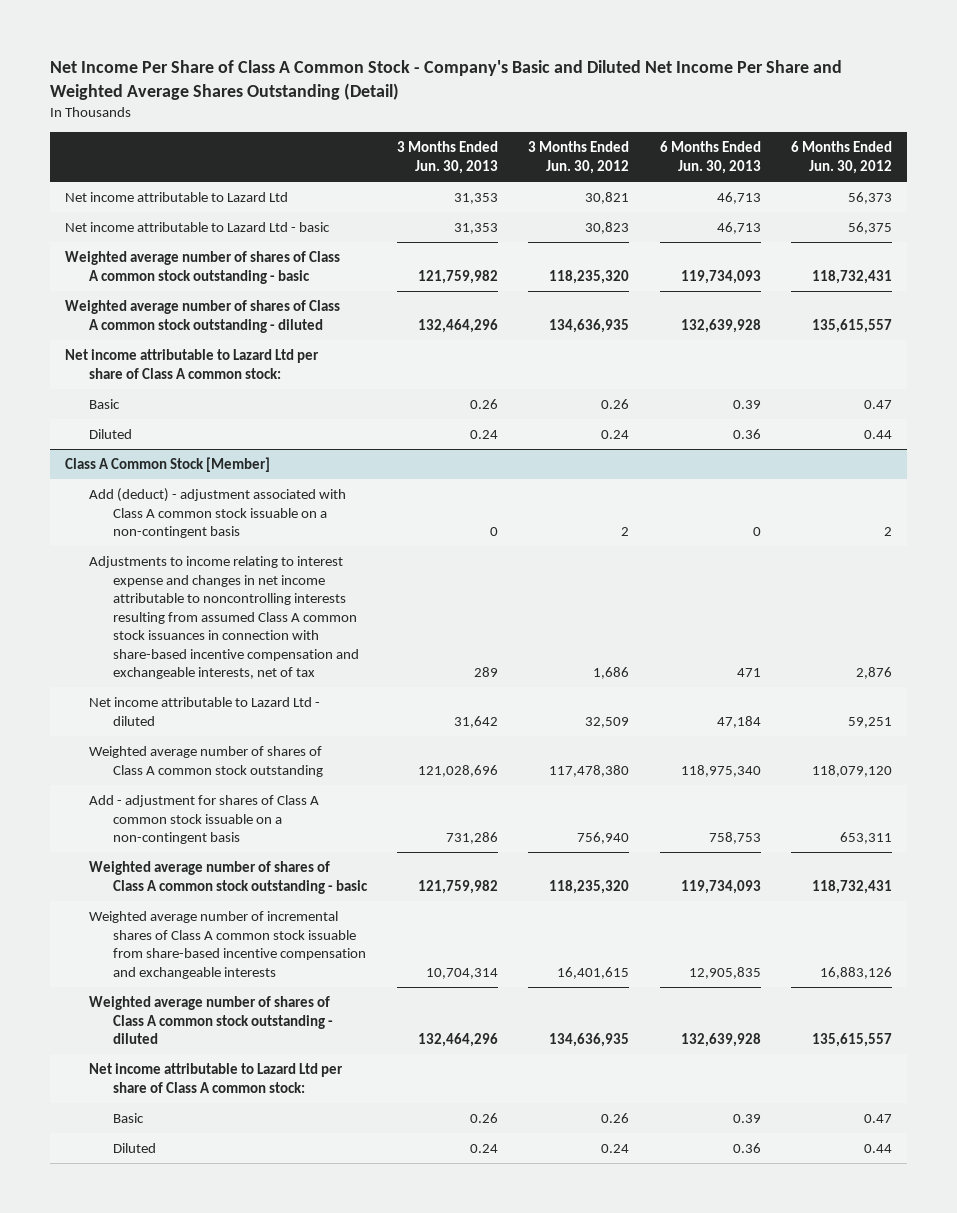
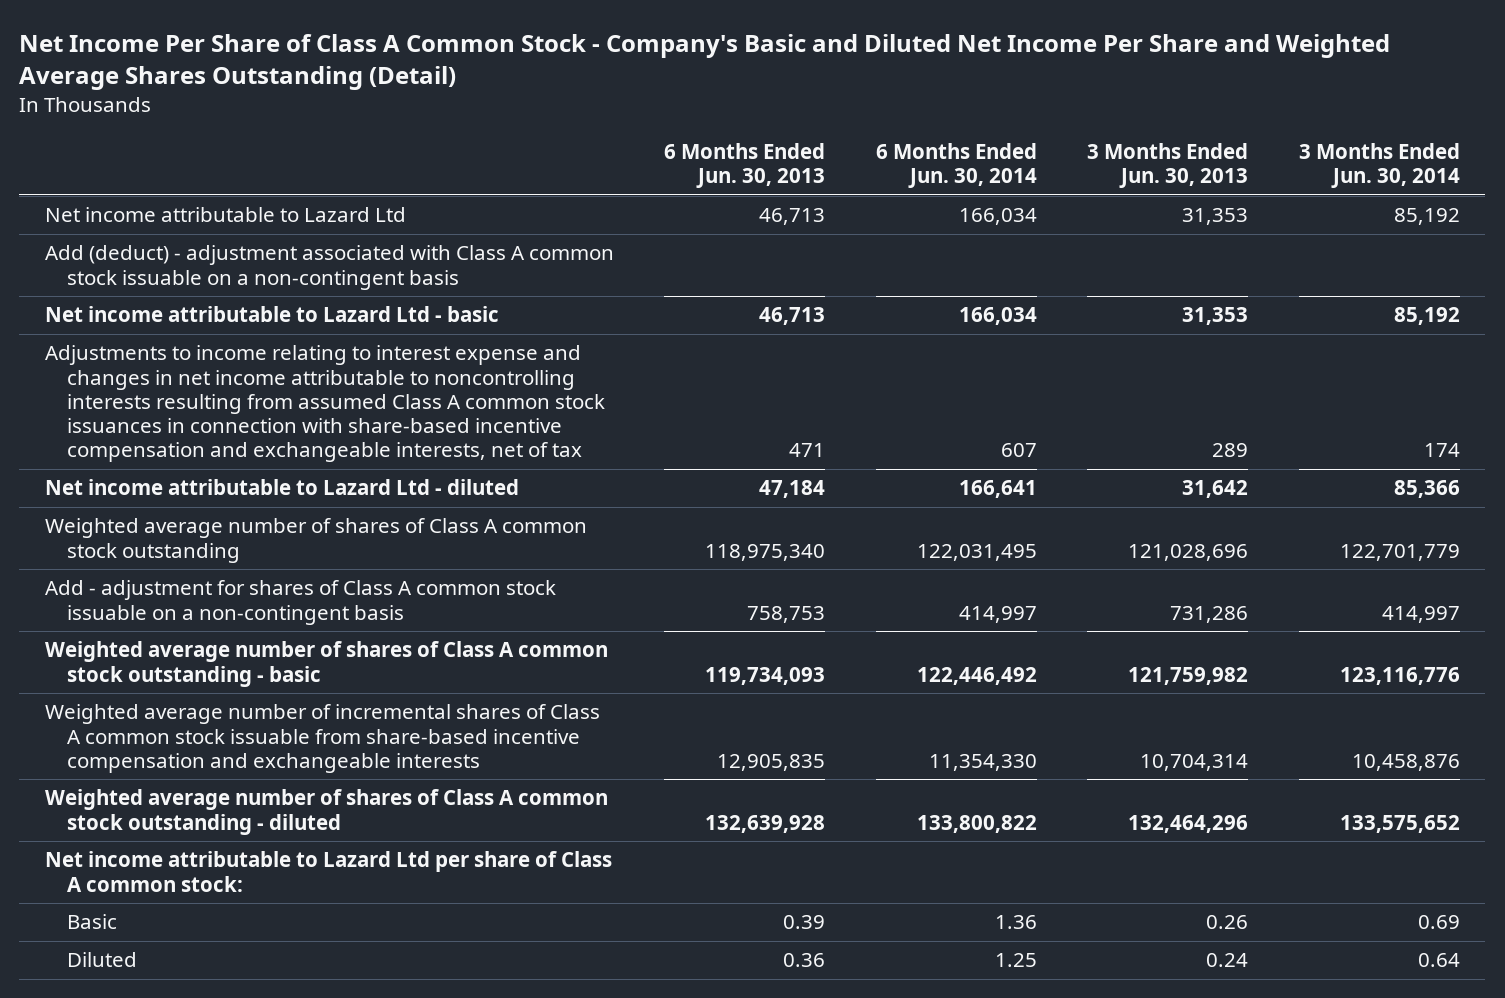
[528,141,630,174] 3 Months Ended Jun. 30, 2012 -> none
[790,141,892,174] 6 Months Ended Jun. 30, 2012 -> none
none -> [875,143,1037,189] 6 Months Ended Jun. 30, 2014
none -> [1298,143,1460,189] 3 Months Ended Jun. 30, 2014
none -> [44,245,614,290] Add (deduct) - adjustment associated with Class A common stock issuable on a non-contingent basis
[65,251,341,284] Weighted average number of shares of Class A common stock outstanding - basic -> none
[65,300,341,333] Weighted average number of shares of Class A common stock outstanding - diluted -> none
[65,349,320,379] Net income attributable to Lazard Ltd per share of Class A common stock: -> none
[89,399,121,410] Basic -> none
[89,429,133,440] Diluted -> none
[65,457,271,473] Class A Common Stock [Member] -> none
[89,488,347,539] Add (deduct) - adjustment associated with Class A common stock issuable on a non-contingent basis -> none

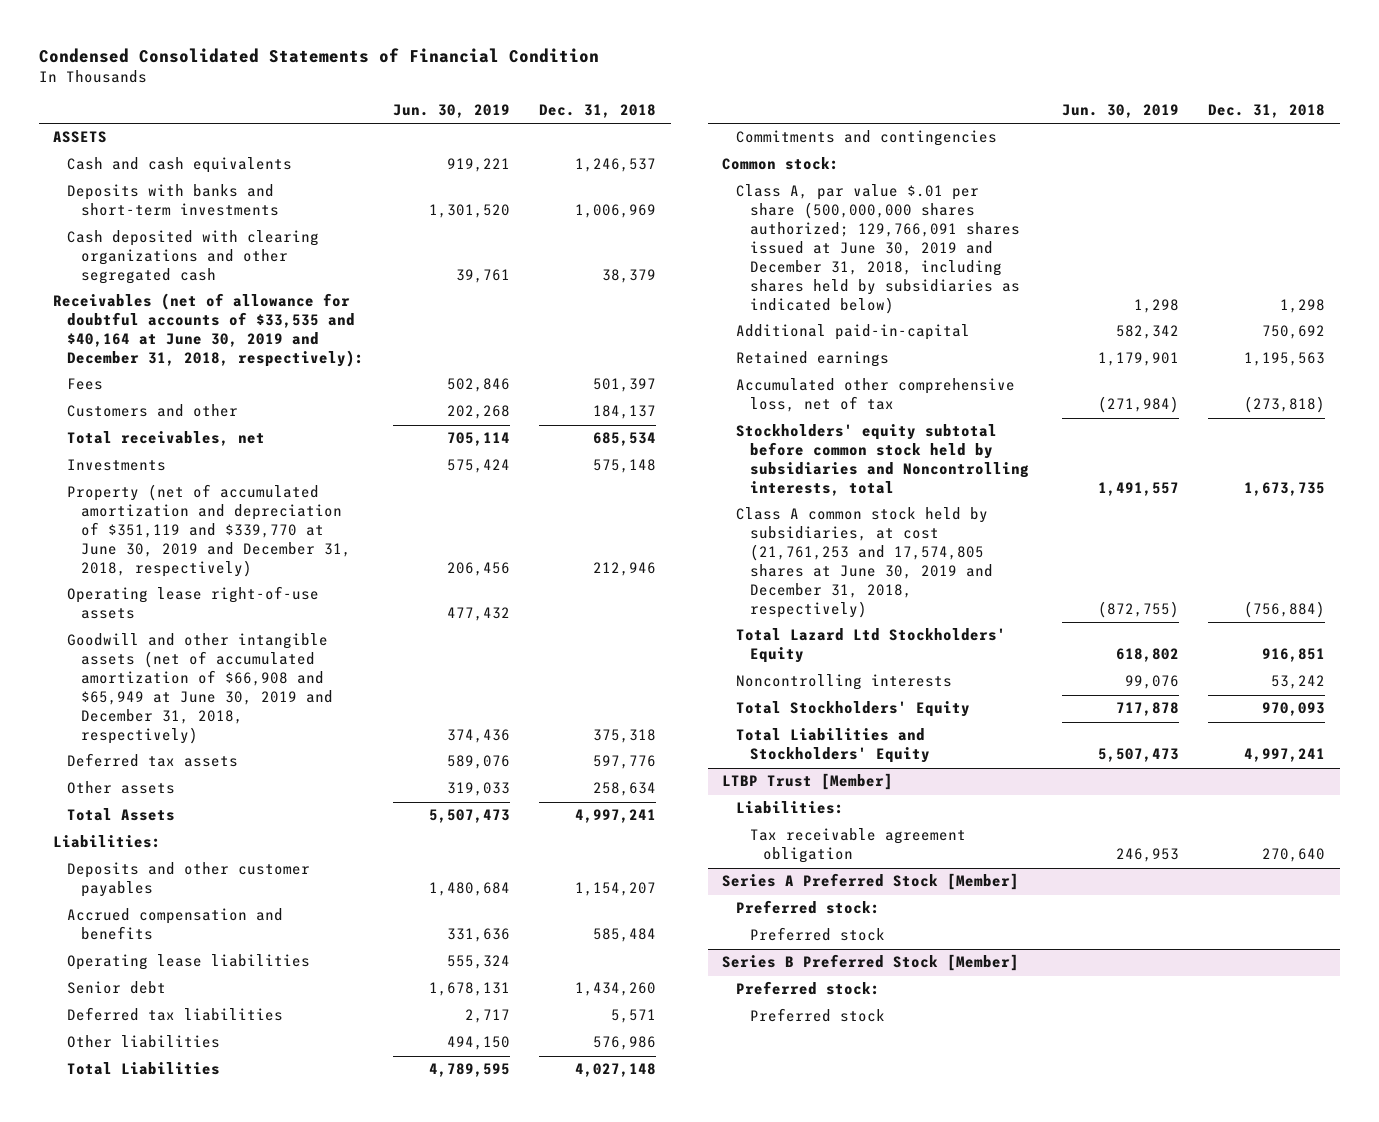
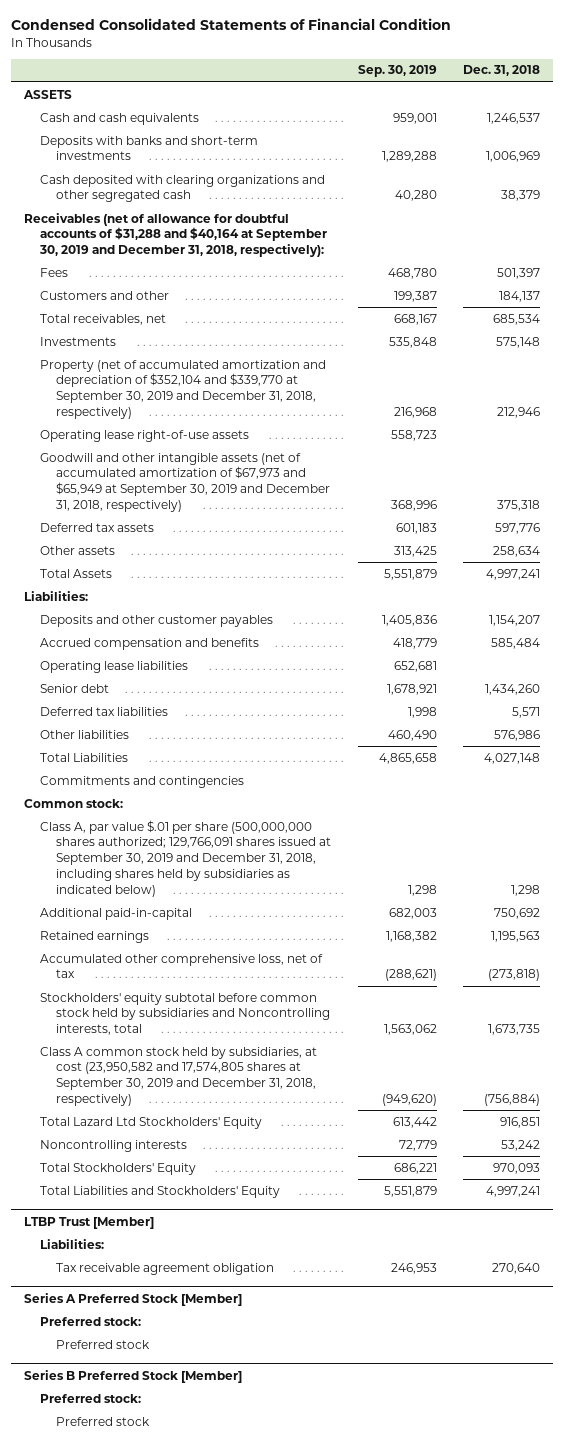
[393,104,511,119] Jun. 30, 2019 -> none
none -> [357,65,437,78] Sep. 30, 2019
[53,293,365,368] Receivables (net of allowance for doubtful accounts of $33,535 and $40,164 at June 30, 2019 and December 31, 2018, respectively): -> [24,212,328,258] Receivables (net of allowance for doubtful accounts of $31,288 and $40,164 at September 30, 2019 and December 31, 2018, respectively):
[67,484,351,578] Property (net of accumulated amortization and depreciation of $351,119 and $339,770 at June 30, 2019 and December 31, 2018, respectively) -> [40,359,327,419] Property (net of accumulated amortization and depreciation of $352,104 and $339,770 at September 30, 2019 and December 31, 2018, respectively)
[67,633,333,745] Goodwill and other intangible assets (net of accumulated amortization of $66,908 and $65,949 at June 30, 2019 and December 31, 2018, respectively) -> [40,452,331,512] Goodwill and other intangible assets (net of accumulated amortization of $67,973 and $65,949 at September 30, 2019 and December 31, 2018, respectively)
[736,184,1020,315] Class A, par value $.01 per share (500,000,000 shares authorized; 129,766,091 shares issued at June 30, 2019 and December 31, 2018, including shares held by subsidiaries as indicated below) -> [40,819,332,897] Class A, par value $.01 per share (500,000,000 shares authorized; 129,766,091 shares issued at September 30, 2019 and December 31, 2018, including shares held by subsidiaries as indicated below)
[736,507,993,619] Class A common stock held by subsidiaries, at cost (21,761,253 and 17,574,805 shares at June 30, 2019 and December 31, 2018, respectively) -> [40,1046,318,1106] Class A common stock held by subsidiaries, at cost (23,950,582 and 17,574,805 shares at September 30, 2019 and December 31, 2018, respectively)

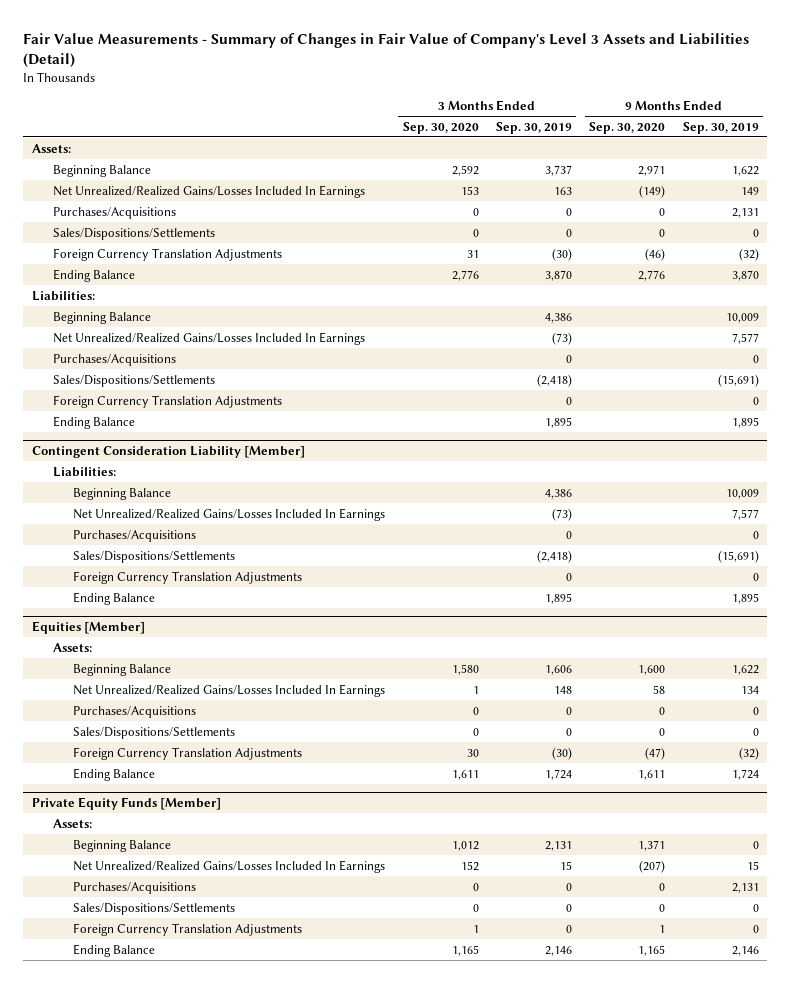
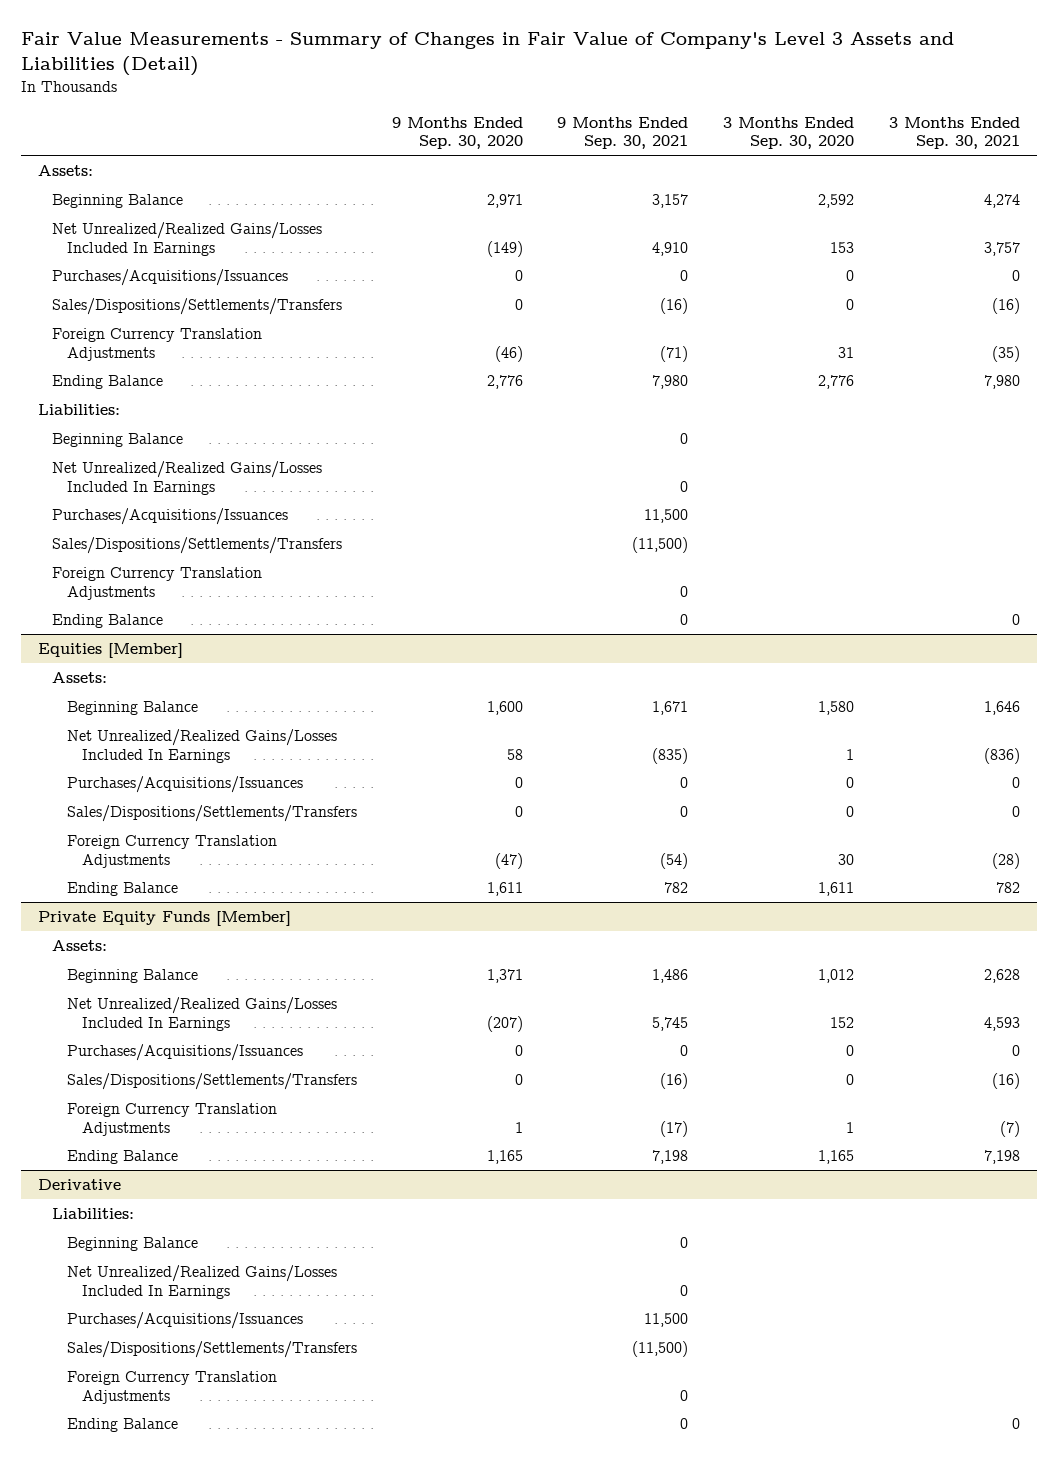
[496,121,573,134] Sep. 30, 2019 -> none
[682,121,759,134] Sep. 30, 2019 -> none
none -> [557,116,689,150] 9 Months Ended Sep. 30, 2021
none -> [888,116,1020,150] 3 Months Ended Sep. 30, 2021
[52,206,176,219] Purchases/Acquisitions -> [52,268,289,286] Purchases/Acquisitions/Issuances
[52,227,215,240] Sales/Dispositions/Settlements -> [52,297,343,315] Sales/Dispositions/Settlements/Transfers
[52,394,282,408] Foreign Currency Translation Adjustments -> none
[52,415,135,429] Ending Balance -> none
[31,445,305,458] Contingent Consideration Liability [Member] -> none
[52,466,116,477] Liabilities: -> none
[73,487,172,500] Beginning Balance -> none
[73,507,386,521] Net Unrealized/Realized Gains/Losses Included In Earnings -> none
[73,529,197,542] Purchases/Acquisitions -> none
[73,550,236,563] Sales/Dispositions/Settlements -> none
[52,353,176,366] Purchases/Acquisitions -> [52,507,289,525] Purchases/Acquisitions/Issuances
[52,374,215,387] Sales/Dispositions/Settlements -> [52,536,343,554] Sales/Dispositions/Settlements/Transfers
[73,705,197,718] Purchases/Acquisitions -> [66,775,303,793] Purchases/Acquisitions/Issuances
[73,726,236,739] Sales/Dispositions/Settlements -> [66,804,357,822] Sales/Dispositions/Settlements/Transfers
[73,881,197,894] Purchases/Acquisitions -> [66,1043,303,1061] Purchases/Acquisitions/Issuances
[73,902,236,915] Sales/Dispositions/Settlements -> [66,1072,357,1090] Sales/Dispositions/Settlements/Transfers
none -> [37,1178,121,1190] Derivative
none -> [52,1207,135,1219] Liabilities:
none -> [66,1236,198,1251] Beginning Balance
none -> [66,1264,337,1299] Net Unrealized/Realized Gains/Losses Included In Earnings
none -> [66,1311,303,1329] Purchases/Acquisitions/Issuances
none -> [66,1340,357,1358] Sales/Dispositions/Settlements/Transfers
none -> [66,1370,277,1404] Foreign Currency Translation Adjustments
none -> [66,1417,178,1432] Ending Balance

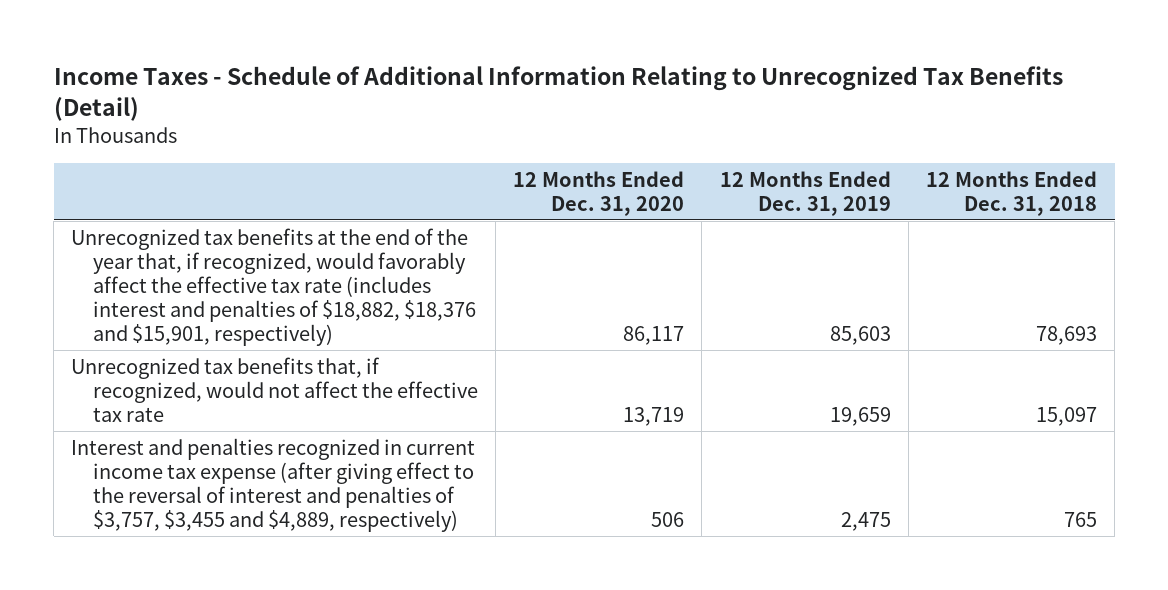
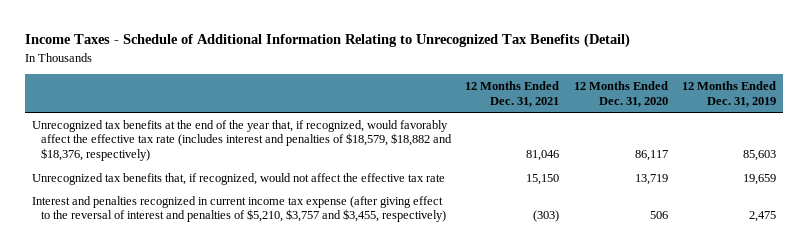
[925,170,1097,216] 12 Months Ended Dec. 31, 2018 -> none
none -> [465,80,560,107] 12 Months Ended Dec. 31, 2021
[71,227,476,347] Unrecognized tax benefits at the end of the year that, if recognized, would favorably affect the effective tax rate (includes interest and penalties of $18,882, $18,376 and $15,901, respectively) -> [31,119,453,162] Unrecognized tax benefits at the end of the year that, if recognized, would favorably affect the effective tax rate (includes interest and penalties of $18,579, $18,882 and $18,376, respectively)
[71,437,476,532] Interest and penalties recognized in current income tax expense (after giving effect to the reversal of interest and penalties of $3,757, $3,455 and $4,889, respectively) -> [31,195,447,223] Interest and penalties recognized in current income tax expense (after giving effect to the reversal of interest and penalties of $5,210, $3,757 and $3,455, respectively)

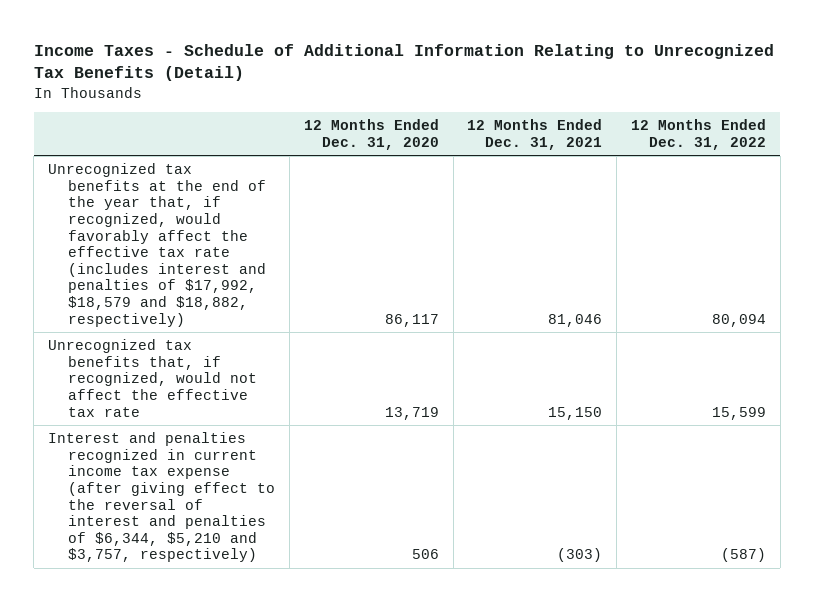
[682,80,777,107] 12 Months Ended Dec. 31, 2019 -> none
none -> [630,119,766,151] 12 Months Ended Dec. 31, 2022
[31,119,453,162] Unrecognized tax benefits at the end of the year that, if recognized, would favorably affect the effective tax rate (includes interest and penalties of $18,579, $18,882 and $18,376, respectively) -> [47,162,267,327] Unrecognized tax benefits at the end of the year that, if recognized, would favorably affect the effective tax rate (includes interest and penalties of $17,992, $18,579 and $18,882, respectively)
[31,195,447,223] Interest and penalties recognized in current income tax expense (after giving effect to the reversal of interest and penalties of $5,210, $3,757 and $3,455, respectively) -> [47,431,276,563] Interest and penalties recognized in current income tax expense (after giving effect to the reversal of interest and penalties of $6,344, $5,210 and $3,757, respectively)

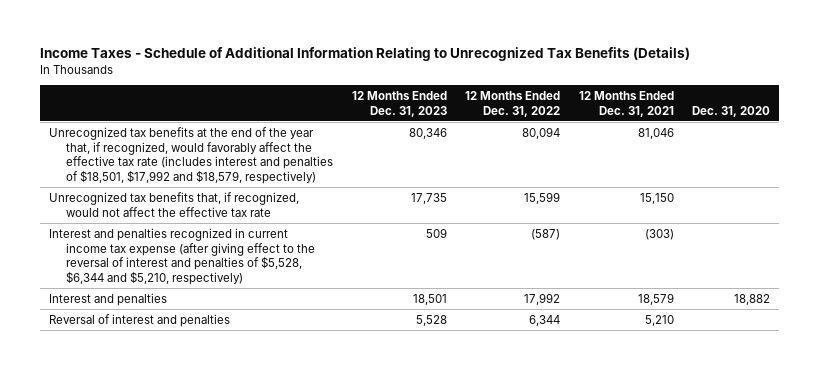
[33,44,774,82] Income Taxes - Schedule of Additional Information Relating to Unrecognized Tax Benefits (Detail) -> [39,46,690,61] Income Taxes - Schedule of Additional Information Relating to Unrecognized Tax Benefits (Details)
[303,119,439,151] 12 Months Ended Dec. 31, 2020 -> none
none -> [351,90,447,117] 12 Months Ended Dec. 31, 2023
none -> [692,105,771,117] Dec. 31, 2020
[47,162,267,327] Unrecognized tax benefits at the end of the year that, if recognized, would favorably affect the effective tax rate (includes interest and penalties of $17,992, $18,579 and $18,882, respectively) -> [49,126,333,185] Unrecognized tax benefits at the end of the year that, if recognized, would favorably affect the effective tax rate (includes interest and penalties of $18,501, $17,992 and $18,579, respectively)
[47,431,276,563] Interest and penalties recognized in current income tax expense (after giving effect to the reversal of interest and penalties of $6,344, $5,210 and $3,757, respectively) -> [49,227,315,286] Interest and penalties recognized in current income tax expense (after giving effect to the reversal of interest and penalties of $5,528, $6,344 and $5,210, respectively)
none -> [49,292,168,306] Interest and penalties
none -> [49,313,231,327] Reversal of interest and penalties

